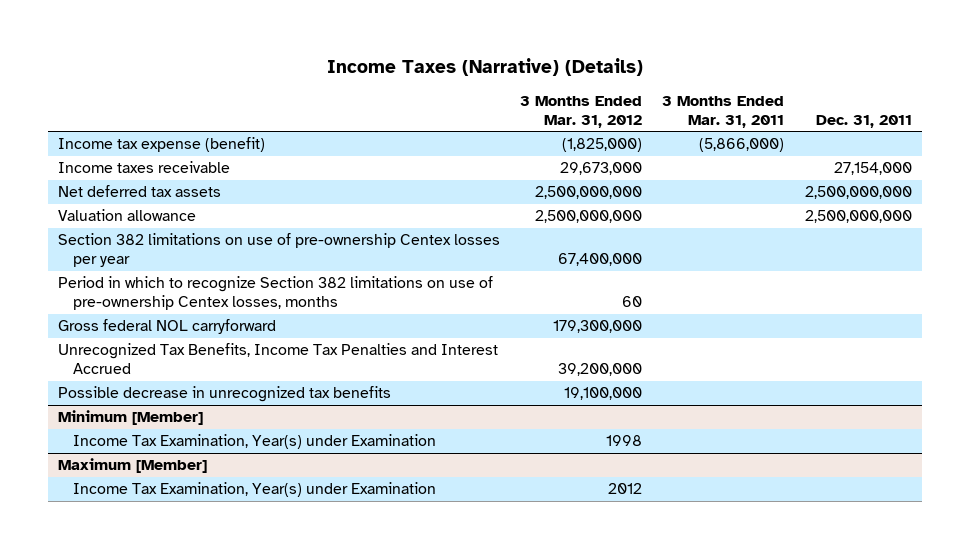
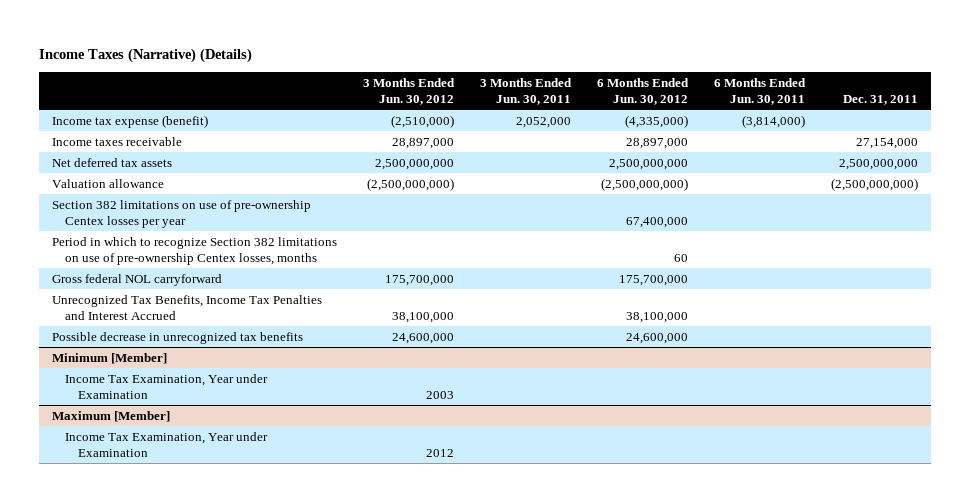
[520,96,643,128] 3 Months Ended Mar. 31, 2012 -> none
[662,96,785,128] 3 Months Ended Mar. 31, 2011 -> none
none -> [363,77,456,105] 3 Months Ended Jun. 30, 2012
none -> [480,77,573,105] 3 Months Ended Jun. 30, 2011
none -> [597,77,690,105] 6 Months Ended Jun. 30, 2012
none -> [714,77,807,105] 6 Months Ended Jun. 30, 2011
[804,210,912,224] 2,500,000,000 -> [831,177,919,191] (2,500,000,000)
[72,434,436,450] Income Tax Examination, Year(s) under Examination -> [65,373,269,399] Income Tax Examination, Year under Examination
[72,482,436,498] Income Tax Examination, Year(s) under Examination -> [65,431,269,457] Income Tax Examination, Year under Examination

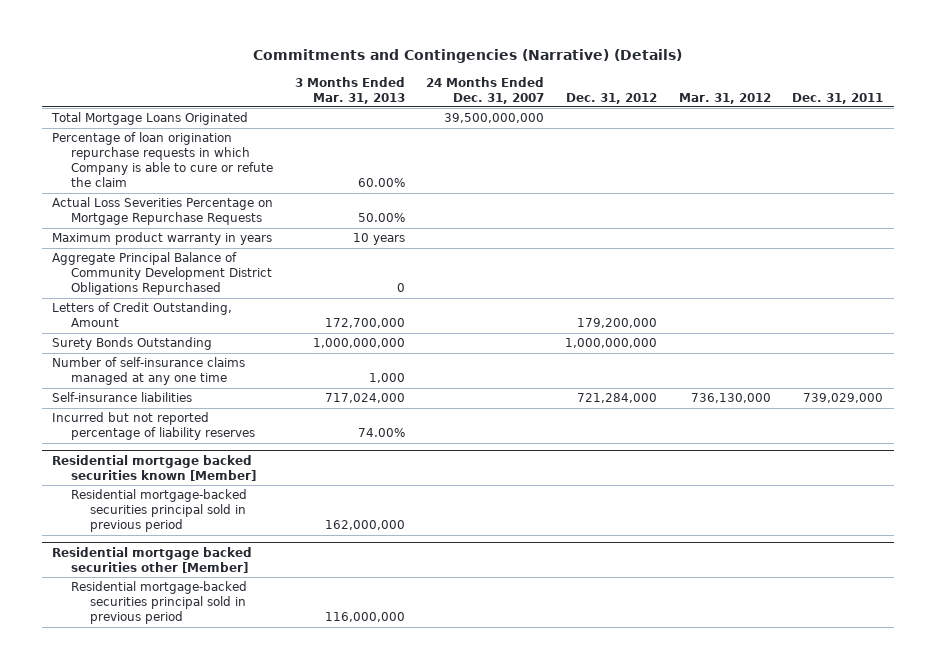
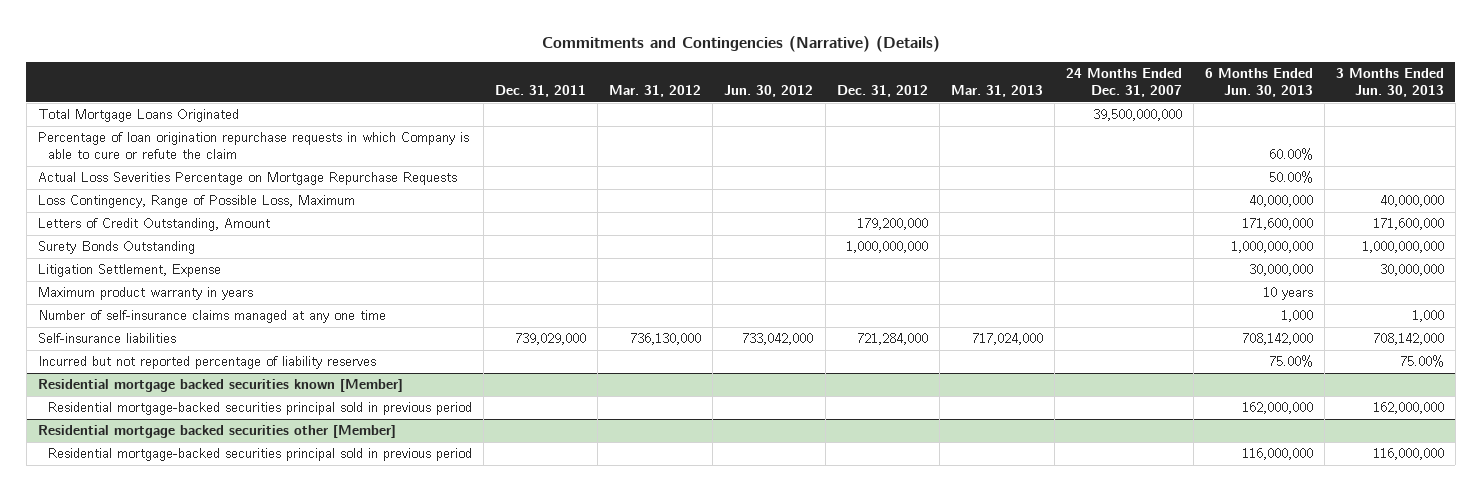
[294,76,405,104] 3 Months Ended Mar. 31, 2013 -> none
none -> [724,84,814,97] Jun. 30, 2012
none -> [950,84,1043,97] Mar. 31, 2013
none -> [1204,67,1313,97] 6 Months Ended Jun. 30, 2013
none -> [1335,67,1444,97] 3 Months Ended Jun. 30, 2013
[52,252,272,296] Aggregate Principal Balance of Community Development District Obligations Repurchased -> none
none -> [37,195,355,209] Loss Contingency, Range of Possible Loss, Maximum
none -> [37,264,221,278] Litigation Settlement, Expense
[52,232,273,246] Maximum product warranty in years -> [37,287,253,301] Maximum product warranty in years

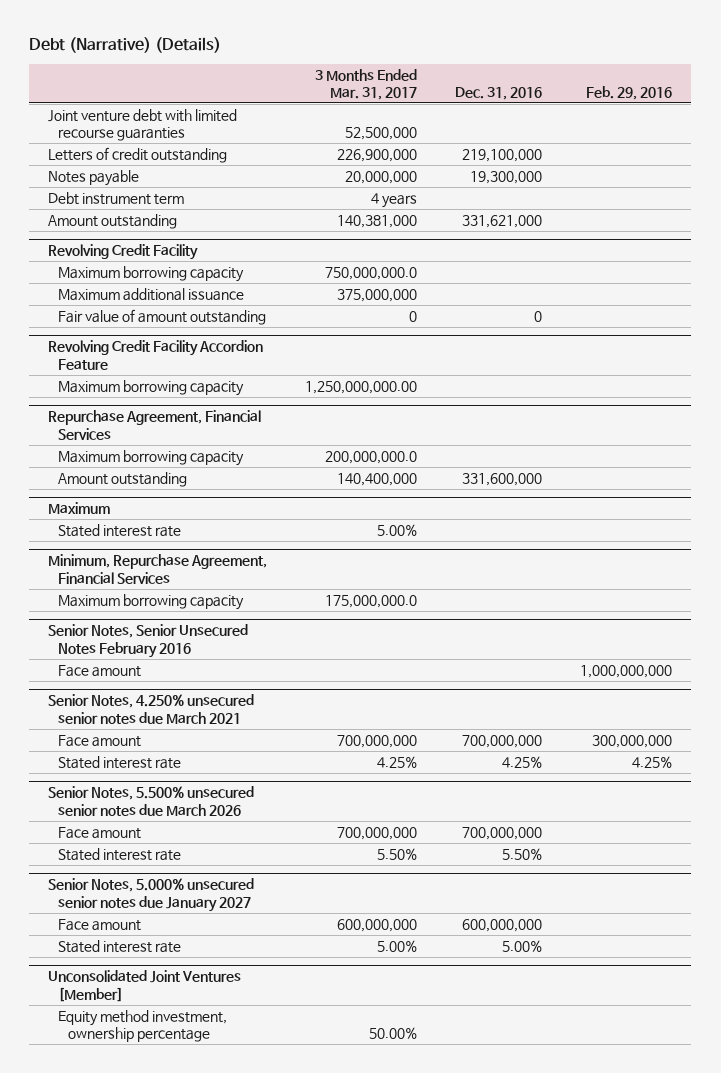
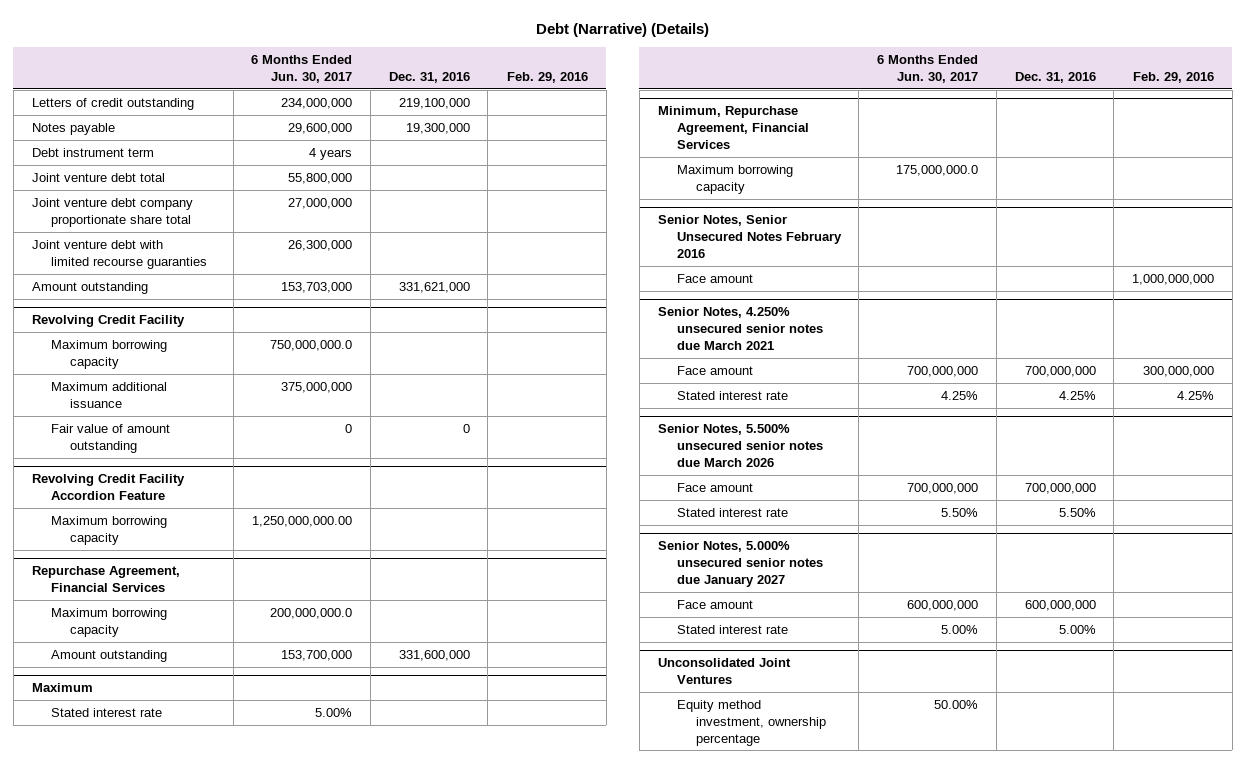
[315,68,418,100] 3 Months Ended Mar. 31, 2017 -> none
none -> [251,55,353,83] 6 Months Ended Jun. 30, 2017
none -> [31,173,165,183] Joint venture debt total
none -> [31,198,193,227] Joint venture debt company proportionate share total
[48,108,238,142] Joint venture debt with limited recourse guaranties -> [31,240,207,269] Joint venture debt with limited recourse guaranties
[48,970,242,1002] Unconsolidated Joint Ventures [Member] -> [657,658,791,685] Unconsolidated Joint Ventures

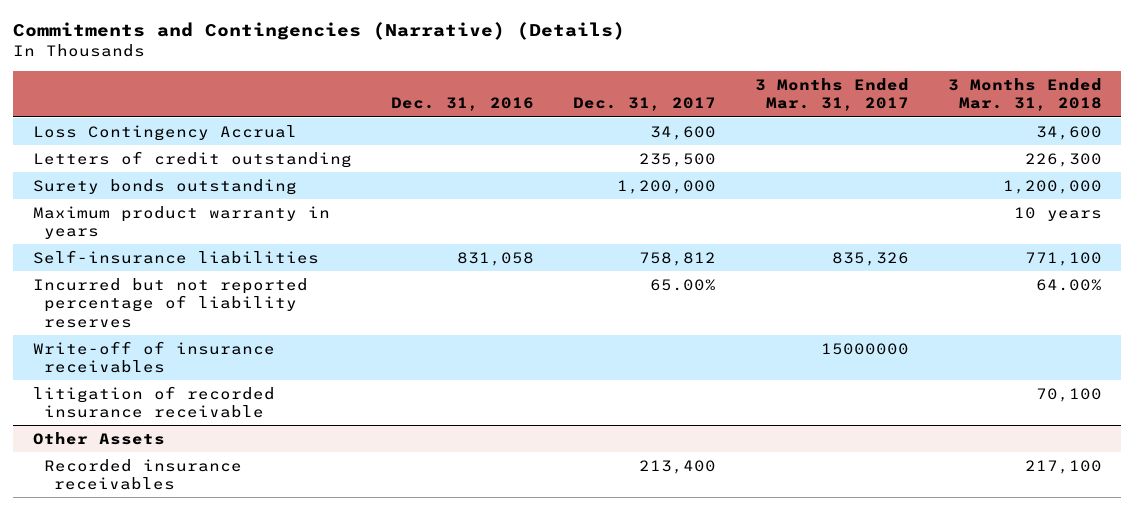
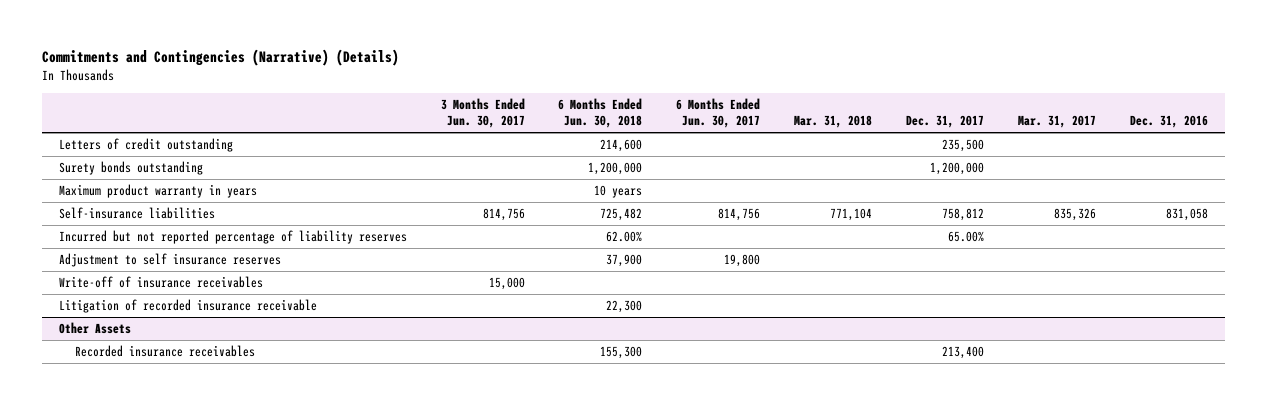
[754,77,909,112] 3 Months Ended Mar. 31, 2017 -> none
[947,77,1102,112] 3 Months Ended Mar. 31, 2018 -> none
none -> [440,98,525,129] 3 Months Ended Jun. 30, 2017
none -> [558,98,643,129] 6 Months Ended Jun. 30, 2018
none -> [676,98,761,129] 6 Months Ended Jun. 30, 2017
none -> [794,115,873,129] Mar. 31, 2018
none -> [1017,115,1096,129] Mar. 31, 2017
[32,124,297,141] Loss Contingency Accrual -> none
none -> [58,253,281,268] Adjustment to self insurance reserves
[32,385,275,419] litigation of recorded insurance receivable -> [58,299,317,314] Litigation of recorded insurance receivable

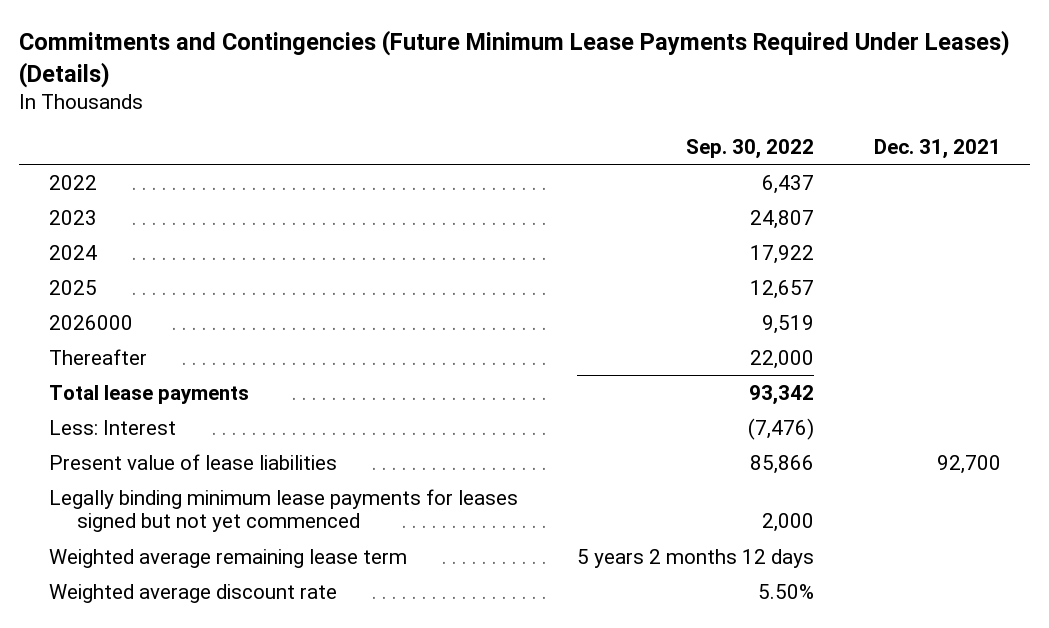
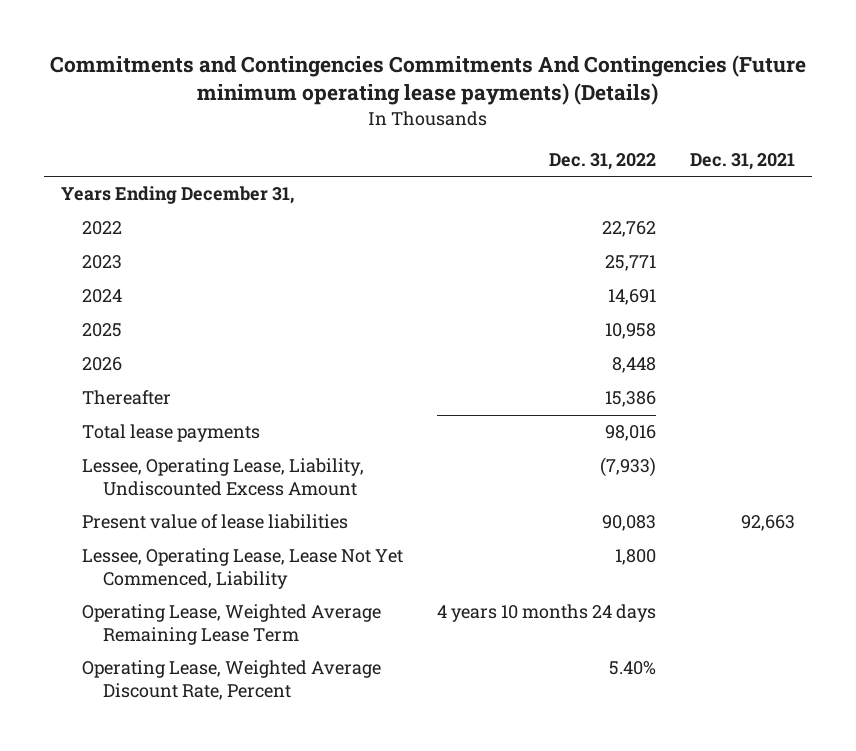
[18,30,1010,88] Commitments and Contingencies (Future Minimum Lease Payments Required Under Leases) (Details) -> [49,55,806,106] Commitments and Contingencies Commitments And Contingencies (Future minimum operating lease payments) (Details)
[686,139,815,160] Sep. 30, 2022 -> none
none -> [548,153,656,171] Dec. 31, 2022
none -> [60,186,294,205] Years Ending December 31,
[48,314,133,330] 2026000 -> none
none -> [82,357,123,372] 2026
[48,419,176,435] Less: Interest -> [82,458,365,496] Lessee, Operating Lease, Liability, Undiscounted Excess Amount
[936,454,1001,474] 92,700 -> [740,515,795,532] 92,663
[48,488,518,533] Legally binding minimum lease payments for leases signed but not yet commenced -> [82,548,404,589] Lessee, Operating Lease, Lease Not Yet Commenced, Liability
[48,548,407,568] Weighted average remaining lease term -> [82,604,382,645] Operating Lease, Weighted Average Remaining Lease Term
[48,583,337,603] Weighted average discount rate -> [82,660,382,700] Operating Lease, Weighted Average Discount Rate, Percent

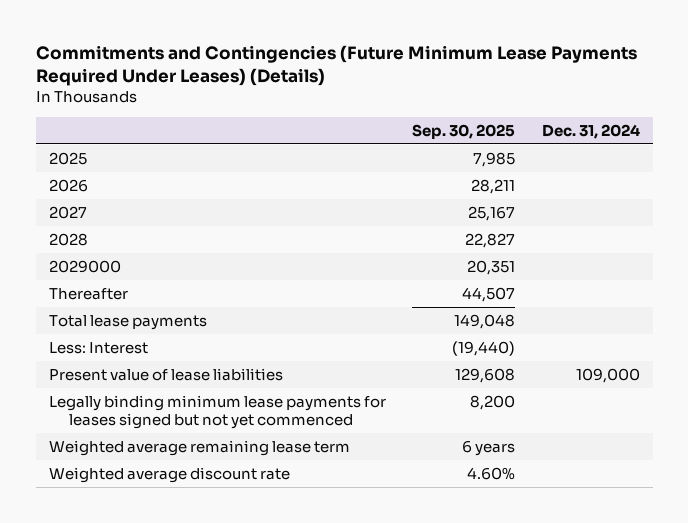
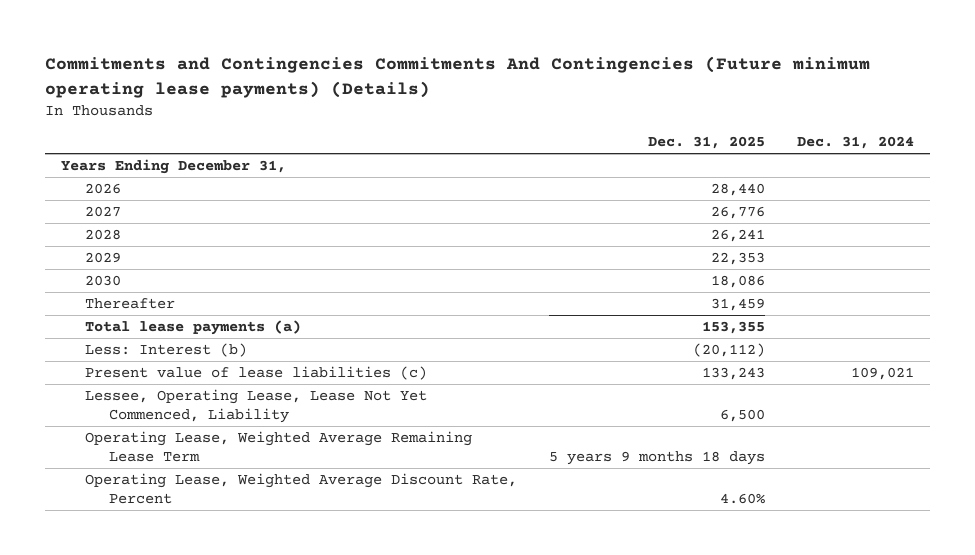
[35,44,637,86] Commitments and Contingencies (Future Minimum Lease Payments Required Under Leases) (Details) -> [44,56,870,98] Commitments and Contingencies Commitments And Contingencies (Future minimum operating lease payments) (Details)
[412,123,516,139] Sep. 30, 2025 -> none
none -> [647,136,765,150] Dec. 31, 2025
[48,151,87,165] 2025 -> none
none -> [60,159,286,175] Years Ending December 31,
[48,259,121,273] 2029000 -> [84,252,121,264] 2029
none -> [84,275,121,287] 2030
[48,314,207,330] Total lease payments -> [84,320,301,336] Total lease payments (a)
[48,341,148,354] Less: Interest -> [84,343,247,358] Less: Interest (b)
[48,367,283,381] Present value of lease liabilities -> [84,366,427,381] Present value of lease liabilities (c)
[575,367,640,383] 109,000 -> [850,367,914,381] 109,021
[48,394,386,429] Legally binding minimum lease payments for leases signed but not yet commenced -> [84,389,427,424] Lessee, Operating Lease, Lease Not Yet Commenced, Liability
[48,439,350,456] Weighted average remaining lease term -> [84,431,472,463] Operating Lease, Weighted Average Remaining Lease Term
[48,466,290,483] Weighted average discount rate -> [84,473,517,505] Operating Lease, Weighted Average Discount Rate, Percent

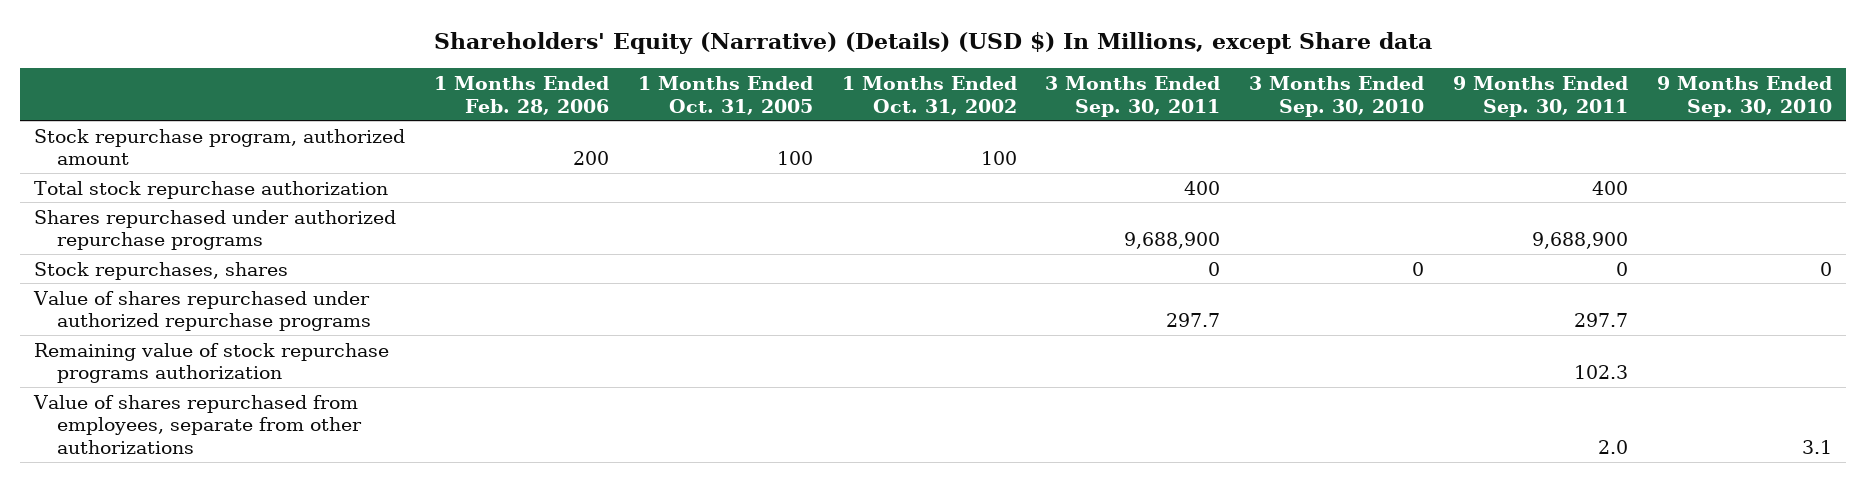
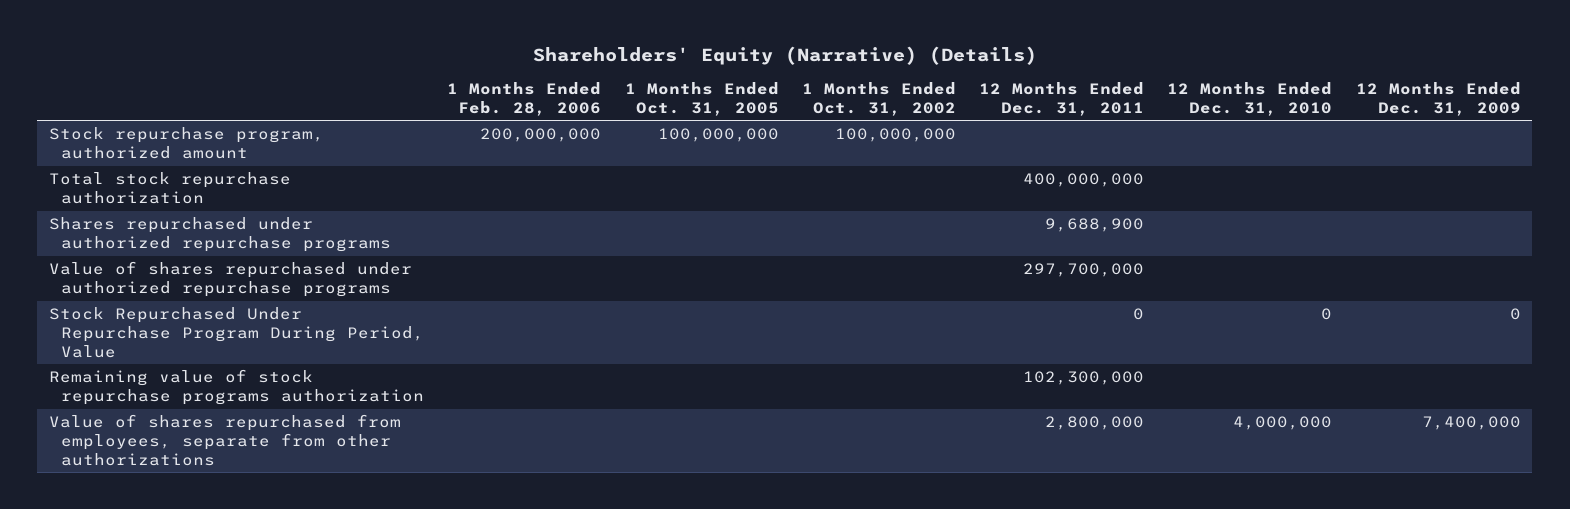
[433,32,1432,55] Shareholders' Equity (Narrative) (Details) (USD $) In Millions, except Share data -> [532,45,1037,65] Shareholders' Equity (Narrative) (Details)
[1045,76,1221,117] 3 Months Ended Sep. 30, 2011 -> none
[1249,76,1425,117] 3 Months Ended Sep. 30, 2010 -> none
[1453,76,1629,117] 9 Months Ended Sep. 30, 2011 -> none
[1656,76,1832,117] 9 Months Ended Sep. 30, 2010 -> none
none -> [979,82,1145,116] 12 Months Ended Dec. 31, 2011
none -> [1167,82,1333,116] 12 Months Ended Dec. 31, 2010
none -> [1355,82,1521,116] 12 Months Ended Dec. 31, 2009
[572,151,609,166] 200 -> [480,128,602,143] 200,000,000
[776,151,813,166] 100 -> [657,128,779,143] 100,000,000
[980,151,1017,166] 100 -> [834,128,956,143] 100,000,000
[33,261,288,280] Stock repurchases, shares -> none
none -> [48,307,425,358] Stock Repurchased Under Repurchase Program During Period, Value

